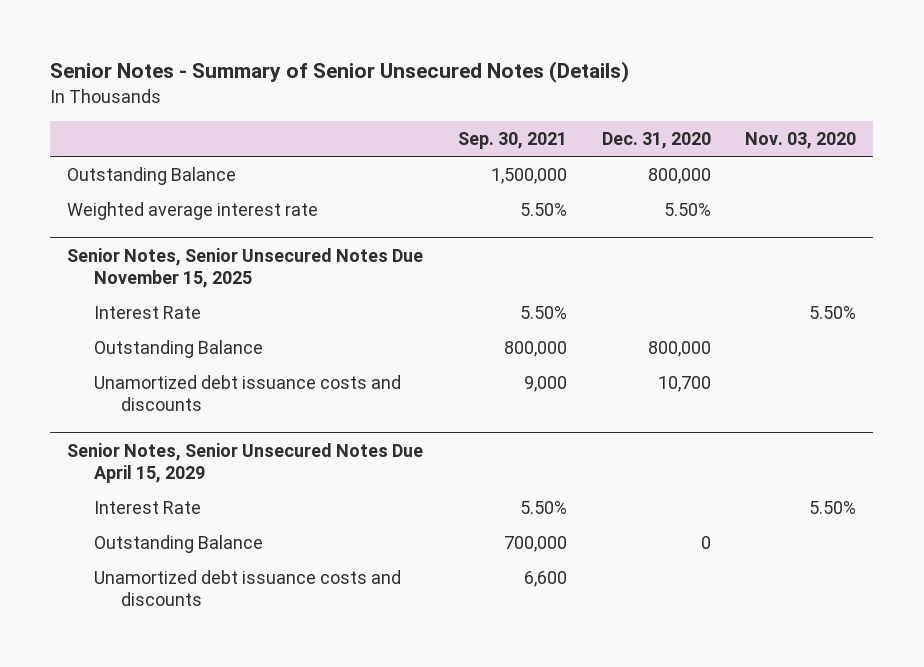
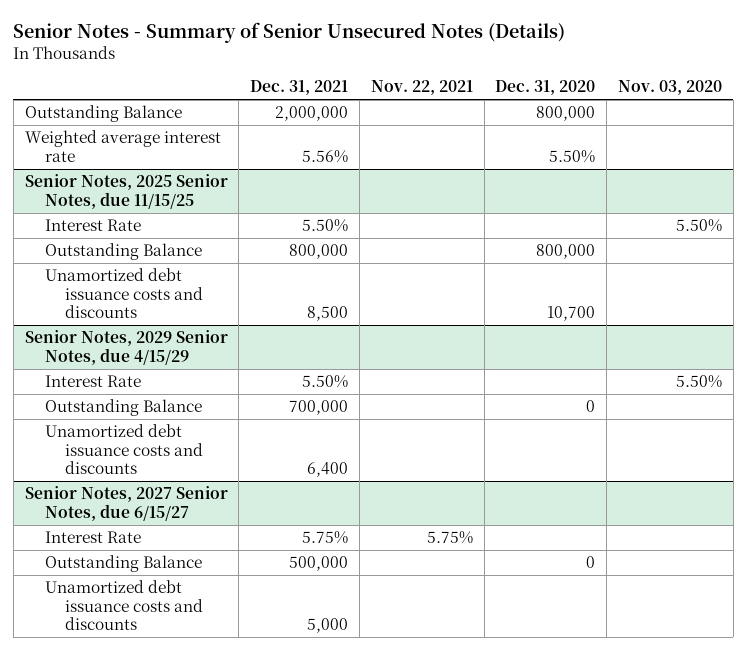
[458,131,568,149] Sep. 30, 2021 -> none
none -> [250,80,349,96] Dec. 31, 2021
none -> [370,80,473,96] Nov. 22, 2021
[67,247,424,288] Senior Notes, Senior Unsecured Notes Due November 15, 2025 -> [24,174,228,209] Senior Notes, 2025 Senior Notes, due 11/15/25
[67,442,424,483] Senior Notes, Senior Unsecured Notes Due April 15, 2029 -> [24,330,228,365] Senior Notes, 2029 Senior Notes, due 4/15/29
none -> [24,486,228,521] Senior Notes, 2027 Senior Notes, due 6/15/27
none -> [44,531,141,544] Interest Rate
none -> [44,555,202,573] Outstanding Balance
none -> [44,580,203,631] Unamortized debt issuance costs and discounts

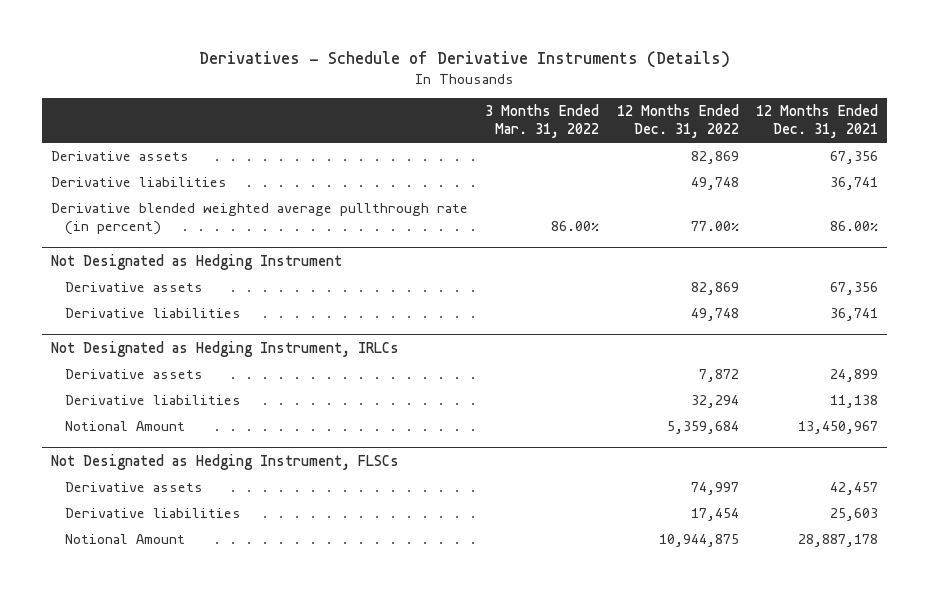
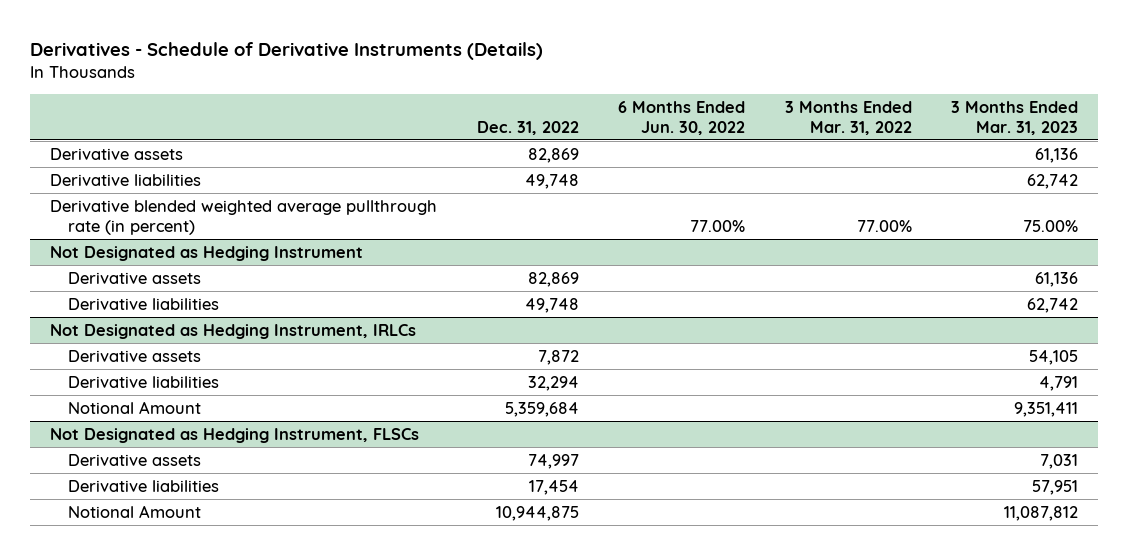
[616,104,739,139] 12 Months Ended Dec. 31, 2022 -> none
[756,104,879,139] 12 Months Ended Dec. 31, 2021 -> none
none -> [476,120,579,135] Dec. 31, 2022
none -> [618,100,746,135] 6 Months Ended Jun. 30, 2022
none -> [951,100,1079,135] 3 Months Ended Mar. 31, 2023
[551,220,600,231] 86.00% -> [856,219,912,232] 77.00%

